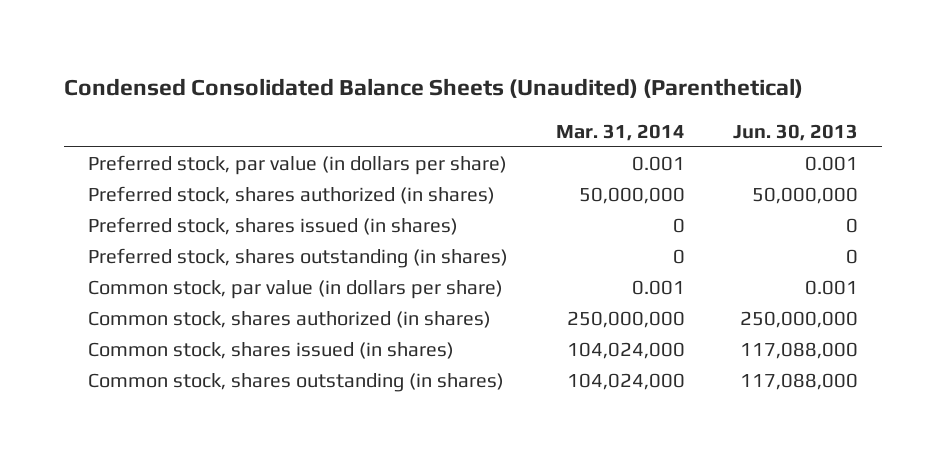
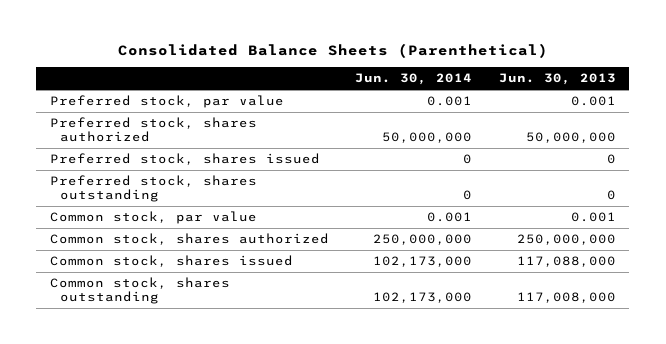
[63,78,803,99] Condensed Consolidated Balance Sheets (Unaudited) (Parenthetical) -> [117,42,548,58] Consolidated Balance Sheets (Parenthetical)
[555,123,685,141] Mar. 31, 2014 -> none
none -> [355,73,473,86] Jun. 30, 2014
[87,155,507,176] Preferred stock, par value (in dollars per share) -> [49,95,284,109] Preferred stock, par value
[87,186,495,205] Preferred stock, shares authorized (in shares) -> [49,117,257,143] Preferred stock, shares authorized
[87,217,458,236] Preferred stock, shares issued (in shares) -> [49,153,320,166] Preferred stock, shares issued
[87,248,508,269] Preferred stock, shares outstanding (in shares) -> [49,175,257,203] Preferred stock, shares outstanding
[87,280,503,300] Common stock, par value (in dollars per share) -> [49,211,257,225] Common stock, par value
[87,311,491,329] Common stock, shares authorized (in shares) -> [49,233,329,246] Common stock, shares authorized
[87,342,454,360] Common stock, shares issued (in shares) -> [49,255,293,268] Common stock, shares issued
[87,373,504,393] Common stock, shares outstanding (in shares) -> [49,277,230,305] Common stock, shares outstanding
[739,373,858,391] 117,088,000 -> [516,292,616,304] 117,008,000

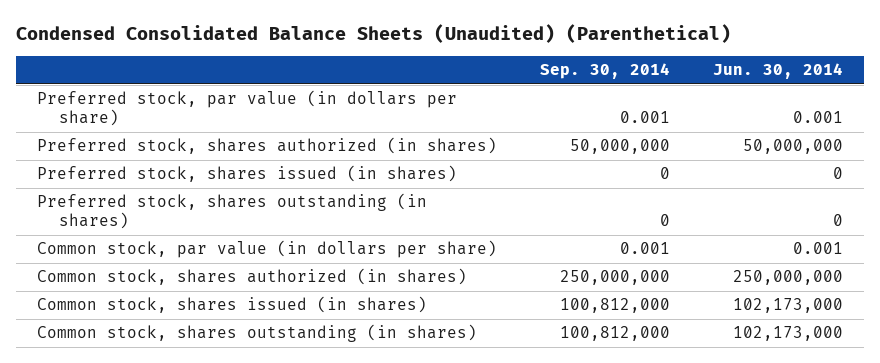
[117,42,548,58] Consolidated Balance Sheets (Parenthetical) -> [15,24,731,44] Condensed Consolidated Balance Sheets (Unaudited) (Parenthetical)
[498,73,616,86] Jun. 30, 2013 -> none
none -> [540,63,671,80] Sep. 30, 2014
[49,95,284,109] Preferred stock, par value -> [37,90,458,127] Preferred stock, par value (in dollars per share)
[49,117,257,143] Preferred stock, shares authorized -> [37,137,498,155] Preferred stock, shares authorized (in shares)
[49,153,320,166] Preferred stock, shares issued -> [37,165,458,183] Preferred stock, shares issued (in shares)
[49,175,257,203] Preferred stock, shares outstanding -> [37,193,428,230] Preferred stock, shares outstanding (in shares)
[49,211,257,225] Common stock, par value -> [37,240,498,259] Common stock, par value (in dollars per share)
[49,233,329,246] Common stock, shares authorized -> [37,268,468,286] Common stock, shares authorized (in shares)
[49,255,293,268] Common stock, shares issued -> [37,296,428,314] Common stock, shares issued (in shares)
[49,277,230,305] Common stock, shares outstanding -> [37,324,478,343] Common stock, shares outstanding (in shares)

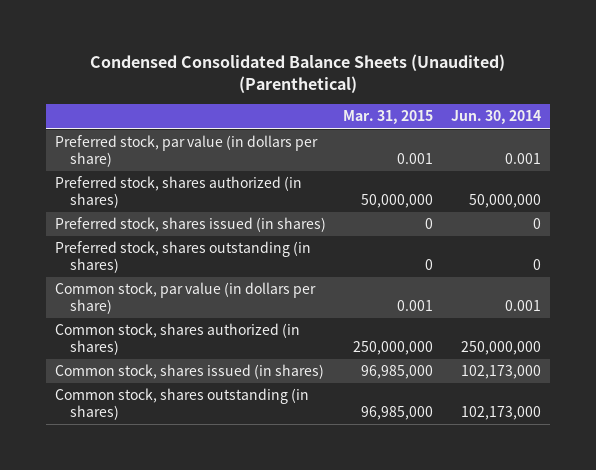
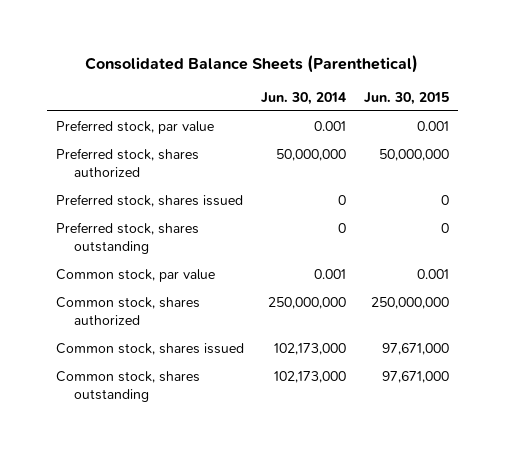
[89,54,505,94] Condensed Consolidated Balance Sheets (Unaudited) (Parenthetical) -> [85,54,419,73] Consolidated Balance Sheets (Parenthetical)
[343,110,434,125] Mar. 31, 2015 -> none
none -> [363,91,449,105] Jun. 30, 2015
[55,135,319,168] Preferred stock, par value (in dollars per share) -> [55,119,214,134] Preferred stock, par value
[55,176,303,209] Preferred stock, shares authorized (in shares) -> [55,147,199,177] Preferred stock, shares authorized
[55,217,327,233] Preferred stock, shares issued (in shares) -> [55,193,243,207] Preferred stock, shares issued
[55,241,312,274] Preferred stock, shares outstanding (in shares) -> [55,221,199,254] Preferred stock, shares outstanding
[55,282,317,315] Common stock, par value (in dollars per share) -> [55,268,215,282] Common stock, par value
[55,323,301,356] Common stock, shares authorized (in shares) -> [55,296,200,325] Common stock, shares authorized
[55,364,325,380] Common stock, shares issued (in shares) -> [55,342,244,355] Common stock, shares issued
[55,388,310,421] Common stock, shares outstanding (in shares) -> [55,370,200,402] Common stock, shares outstanding

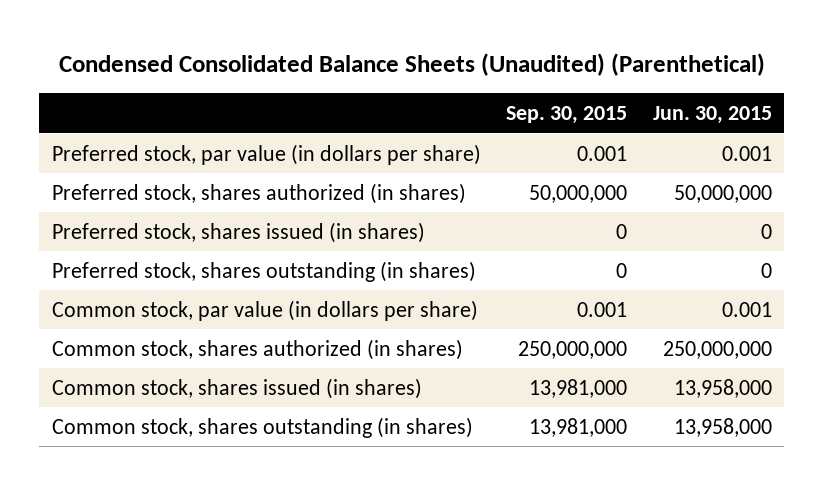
[85,54,419,73] Consolidated Balance Sheets (Parenthetical) -> [58,53,765,77] Condensed Consolidated Balance Sheets (Unaudited) (Parenthetical)
[261,91,347,105] Jun. 30, 2014 -> none
none -> [506,105,628,124] Sep. 30, 2015
[55,119,214,134] Preferred stock, par value -> [51,143,481,165] Preferred stock, par value (in dollars per share)
[55,147,199,177] Preferred stock, shares authorized -> [51,182,466,204] Preferred stock, shares authorized (in shares)
[55,193,243,207] Preferred stock, shares issued -> [51,221,425,243] Preferred stock, shares issued (in shares)
[55,221,199,254] Preferred stock, shares outstanding -> [51,260,476,282] Preferred stock, shares outstanding (in shares)
[55,268,215,282] Common stock, par value -> [51,299,478,321] Common stock, par value (in dollars per share)
[55,296,200,325] Common stock, shares authorized -> [51,338,463,360] Common stock, shares authorized (in shares)
[55,342,244,355] Common stock, shares issued -> [51,377,422,399] Common stock, shares issued (in shares)
[381,342,449,355] 97,671,000 -> [673,378,772,398] 13,958,000
[55,370,200,402] Common stock, shares outstanding -> [51,416,473,438] Common stock, shares outstanding (in shares)
[381,370,449,383] 97,671,000 -> [673,417,772,437] 13,958,000

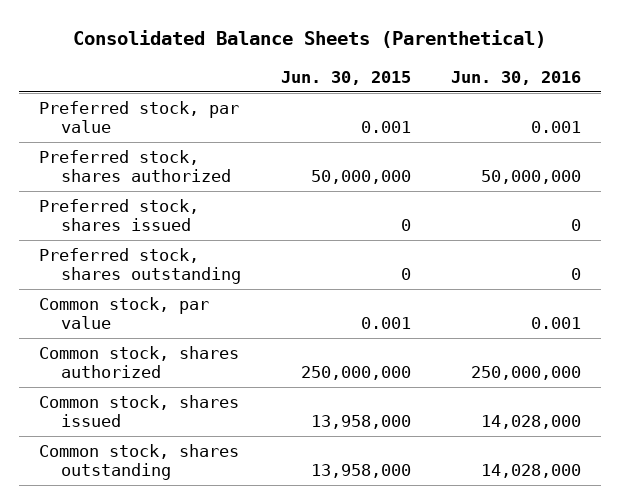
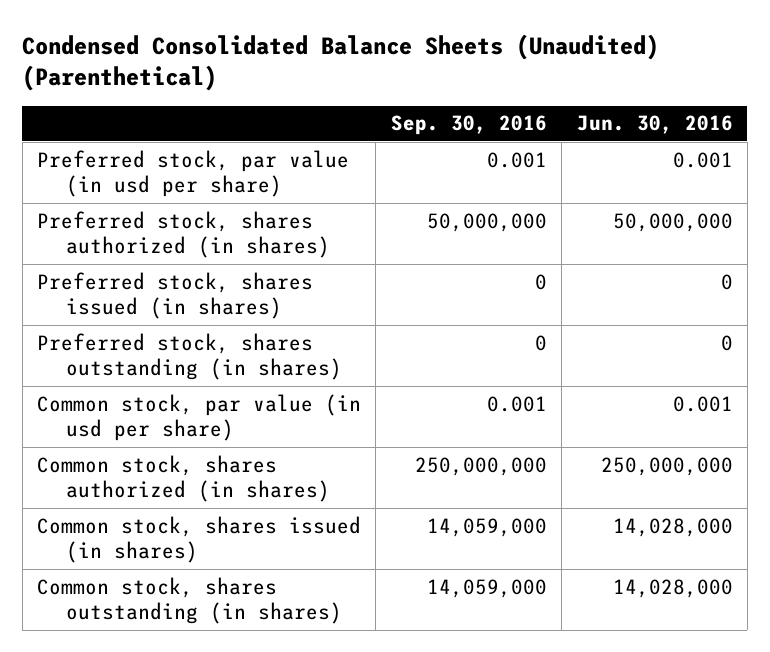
[73,29,547,48] Consolidated Balance Sheets (Parenthetical) -> [22,33,660,92] Condensed Consolidated Balance Sheets (Unaudited) (Parenthetical)
[280,70,411,85] Jun. 30, 2015 -> none
none -> [390,115,547,136] Sep. 30, 2016
[39,101,240,134] Preferred stock, par value -> [36,149,349,198] Preferred stock, par value (in usd per share)
[39,150,231,183] Preferred stock, shares authorized -> [36,210,330,259] Preferred stock, shares authorized (in shares)
[39,199,200,232] Preferred stock, shares issued -> [36,271,313,320] Preferred stock, shares issued (in shares)
[39,248,241,285] Preferred stock, shares outstanding -> [36,332,342,381] Preferred stock, shares outstanding (in shares)
[39,297,210,330] Common stock, par value -> [36,393,361,442] Common stock, par value (in usd per share)
[39,346,240,379] Common stock, shares authorized -> [36,454,330,503] Common stock, shares authorized (in shares)
[39,395,240,428] Common stock, shares issued -> [36,515,361,564] Common stock, shares issued (in shares)
[39,444,240,481] Common stock, shares outstanding -> [36,576,342,625] Common stock, shares outstanding (in shares)

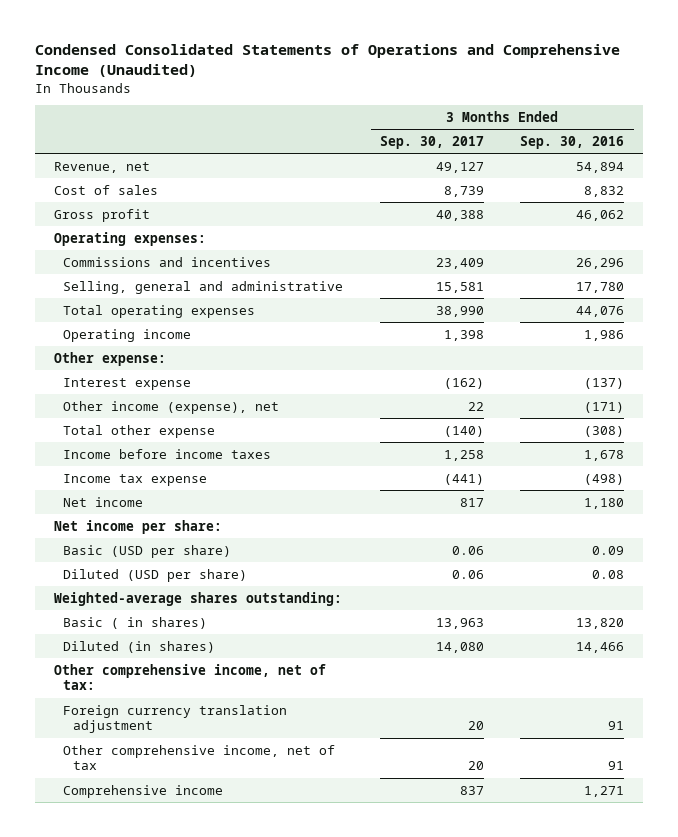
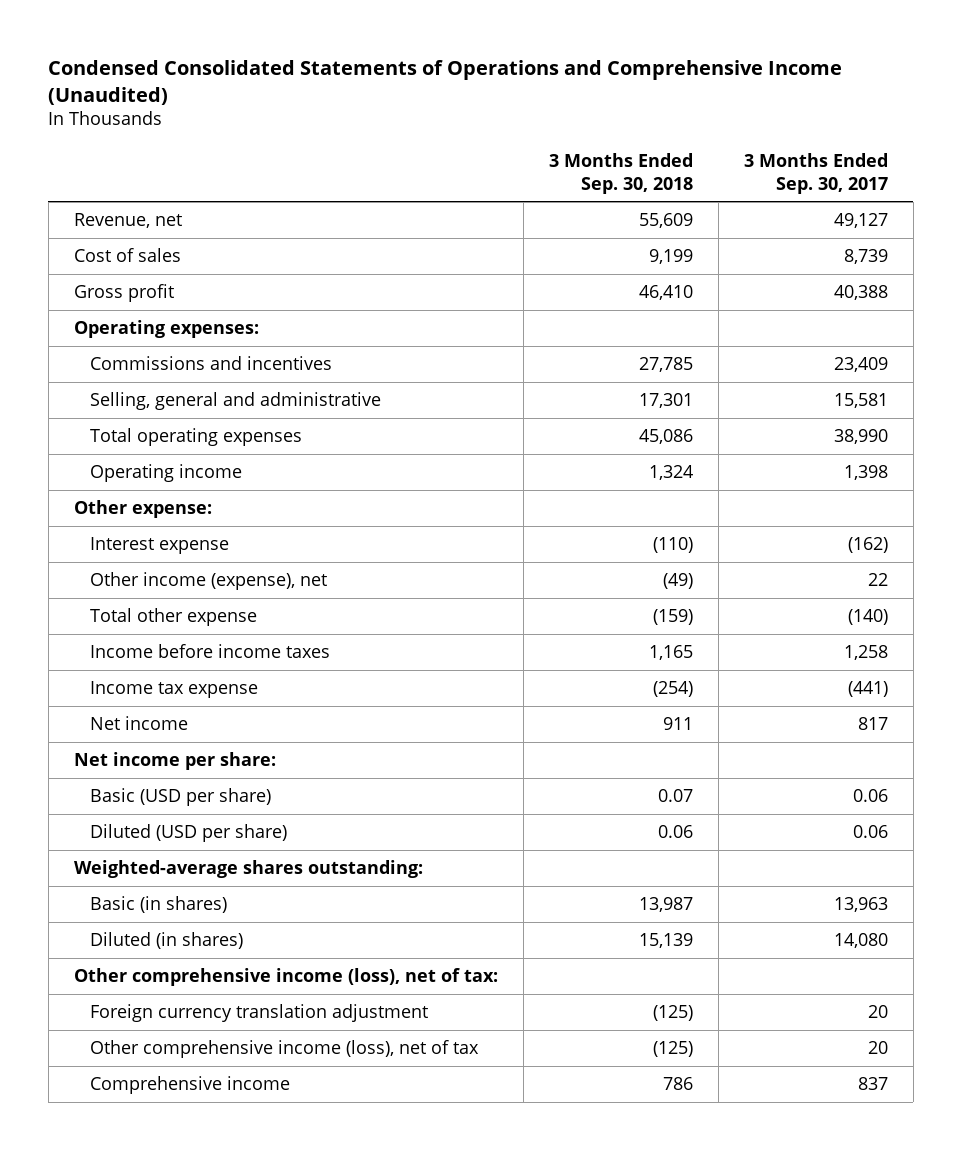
[520,135,625,149] Sep. 30, 2016 -> none
none -> [548,153,693,194] 3 Months Ended Sep. 30, 2018
[63,616,208,629] Basic ( in shares) -> [89,896,227,914] Basic (in shares)
[53,663,326,691] Other comprehensive income, net of tax: -> [73,968,498,987] Other comprehensive income (loss), net of tax:
[63,744,336,771] Other comprehensive income, net of tax -> [89,1040,479,1059] Other comprehensive income (loss), net of tax

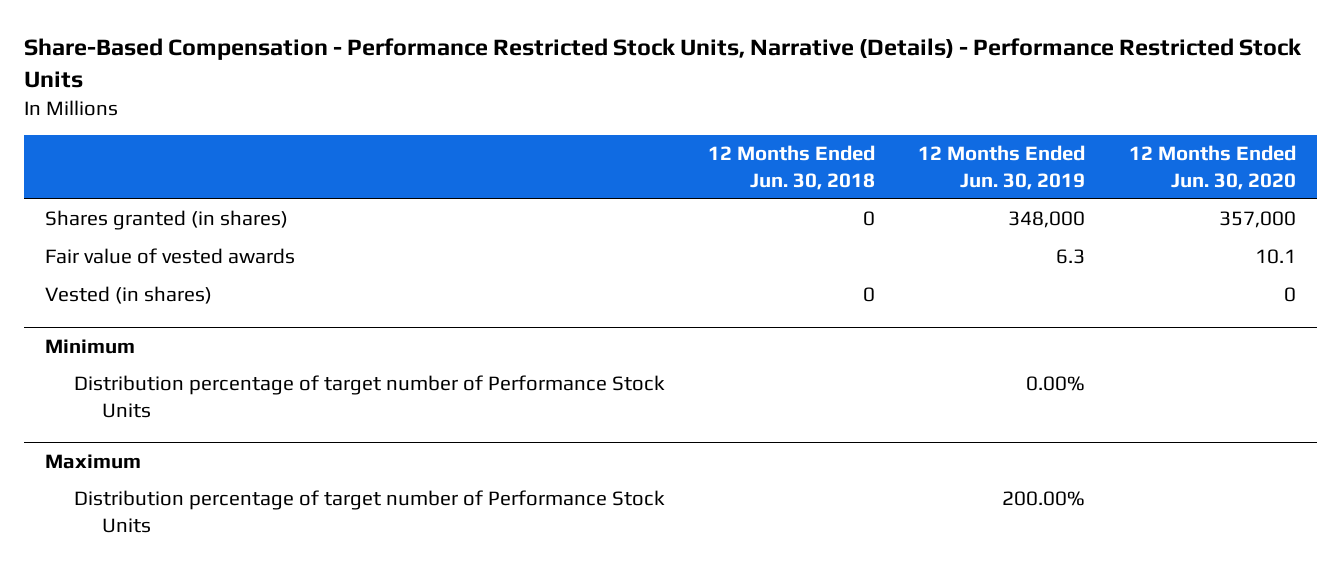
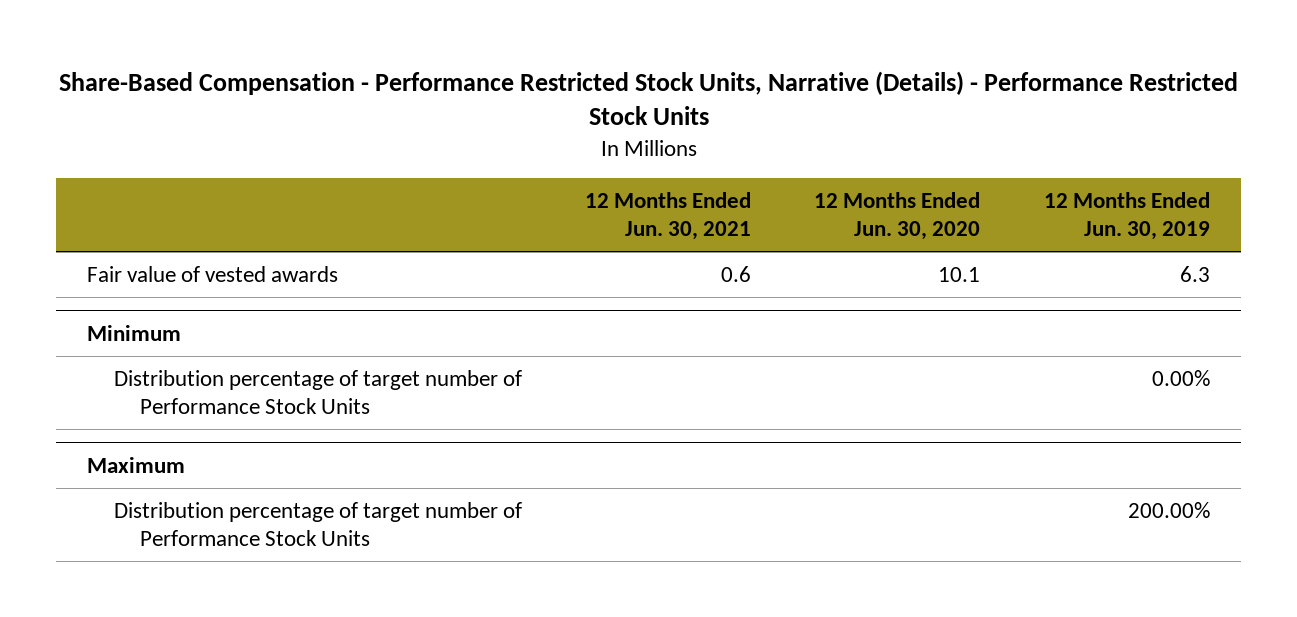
[707,145,875,190] 12 Months Ended Jun. 30, 2018 -> none
none -> [585,192,752,240] 12 Months Ended Jun. 30, 2021
[45,210,289,231] Shares granted (in shares) -> none
[45,286,213,305] Vested (in shares) -> none

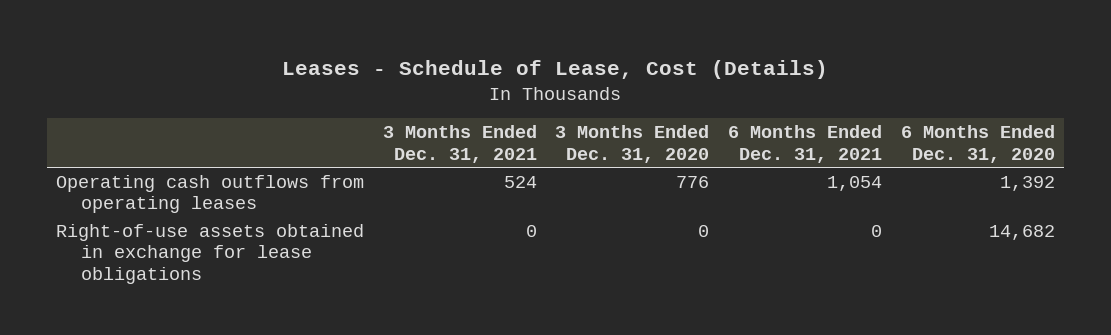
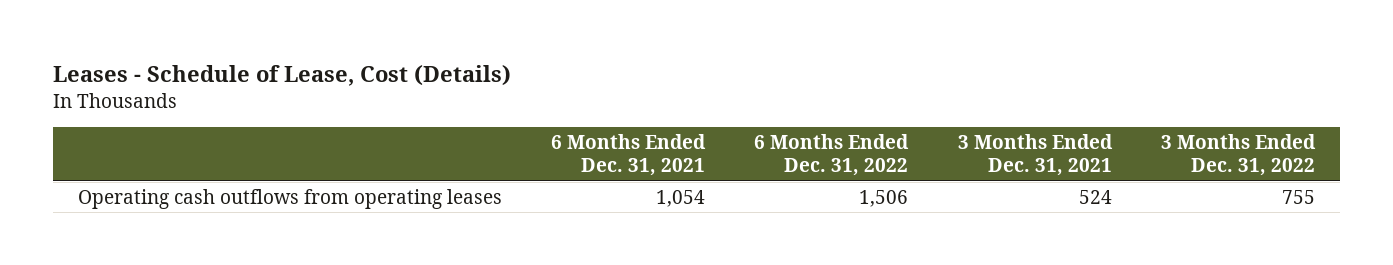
[555,125,710,163] 3 Months Ended Dec. 31, 2020 -> none
[900,125,1055,163] 6 Months Ended Dec. 31, 2020 -> none
none -> [754,134,910,177] 6 Months Ended Dec. 31, 2022
none -> [1161,134,1317,177] 3 Months Ended Dec. 31, 2022
[55,223,364,285] Right-of-use assets obtained in exchange for lease obligations -> none

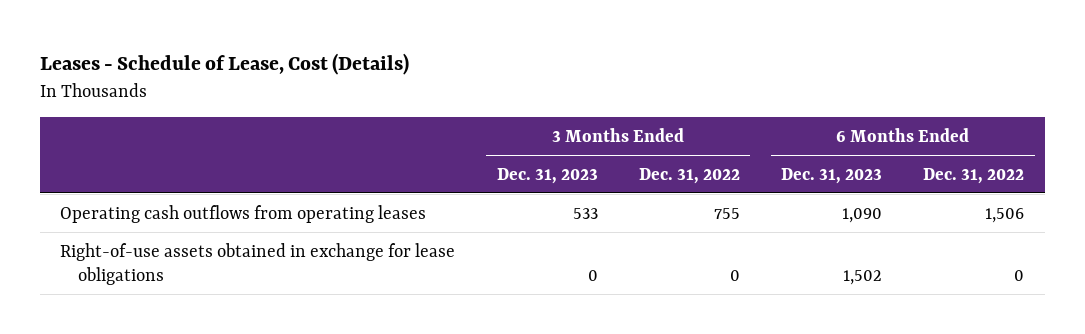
[551,134,707,177] 6 Months Ended Dec. 31, 2021 -> none
[957,134,1113,177] 3 Months Ended Dec. 31, 2021 -> none
none -> [496,167,598,184] Dec. 31, 2023
none -> [781,167,883,184] Dec. 31, 2023
none -> [60,242,456,286] Right-of-use assets obtained in exchange for lease obligations

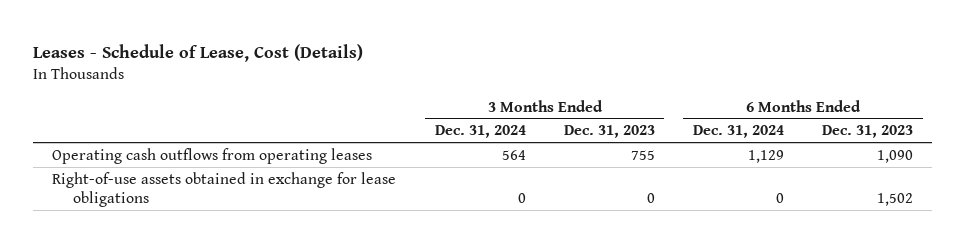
[638,167,740,184] Dec. 31, 2022 -> none
[923,167,1025,184] Dec. 31, 2022 -> none
none -> [434,125,526,139] Dec. 31, 2024
none -> [692,125,784,139] Dec. 31, 2024
[572,207,598,219] 533 -> [630,149,655,160] 755

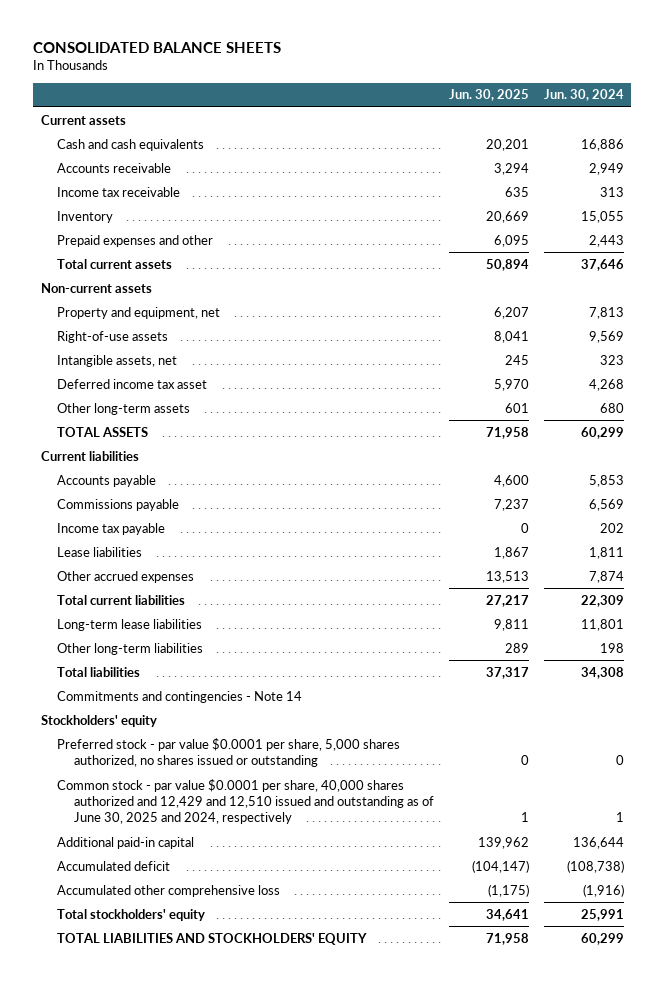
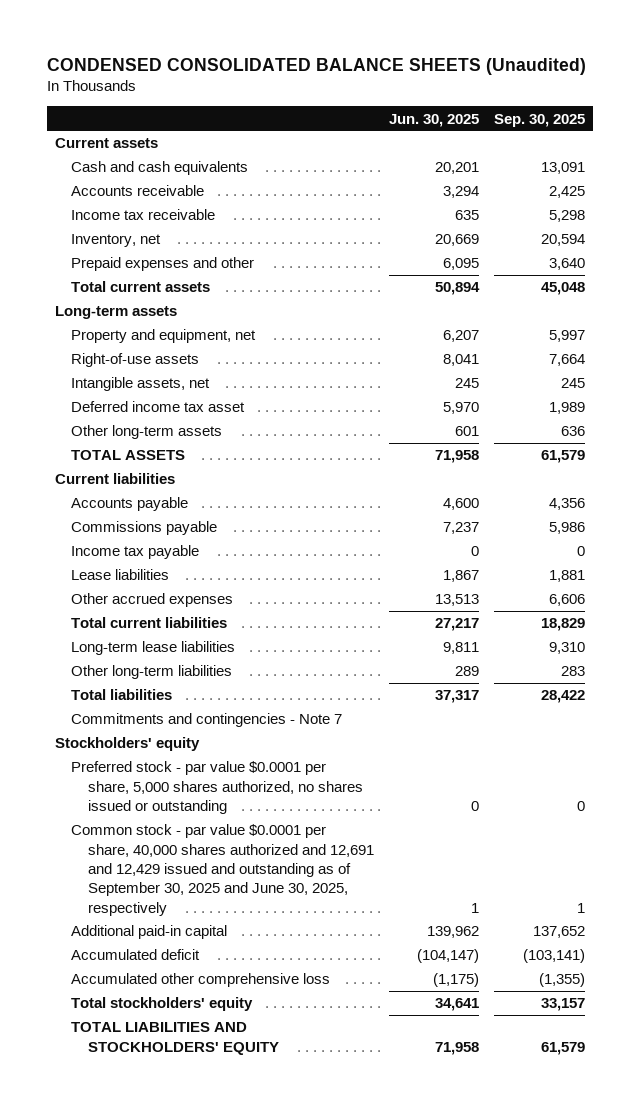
[33,41,282,53] CONSOLIDATED BALANCE SHEETS -> [47,57,587,75] CONDENSED CONSOLIDATED BALANCE SHEETS (Unaudited)
[543,89,624,102] Jun. 30, 2024 -> none
none -> [494,113,586,127] Sep. 30, 2025
[57,210,114,223] Inventory -> [71,234,162,248] Inventory, net
[40,282,152,293] Non-current assets -> [54,306,177,320] Long-term assets
[57,690,303,703] Commitments and contingencies - Note 14 -> [71,713,343,728] Commitments and contingencies - Note 7
[57,778,434,825] Common stock - par value $0.0001 per share, 40,000 shares authorized and 12,429 and 12,510 issued and outstanding as of June 30, 2025 and 2024, respectively -> [71,824,374,916] Common stock - par value $0.0001 per share, 40,000 shares authorized and 12,691 and 12,429 issued and outstanding as of September 30, 2025 and June 30, 2025, respectively

